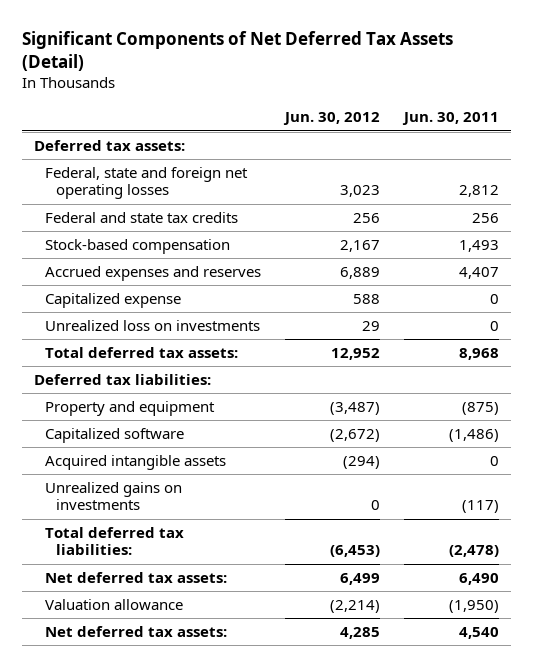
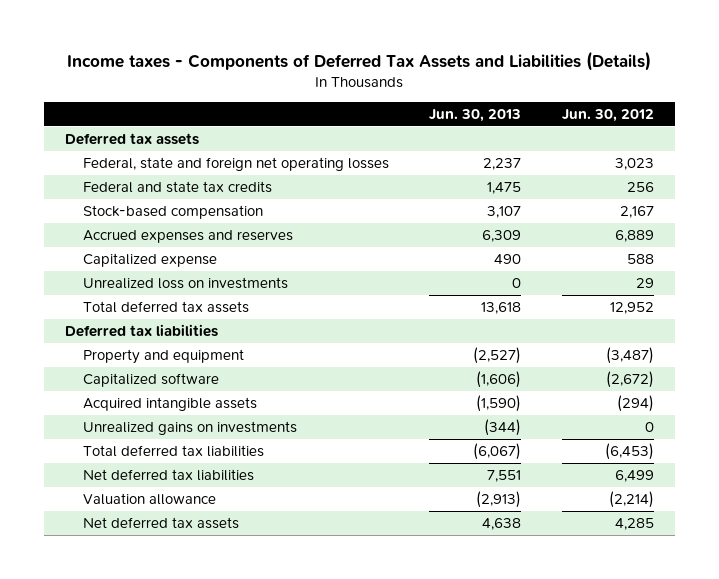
[22,31,454,72] Significant Components of Net Deferred Tax Assets (Detail) -> [67,51,652,72] Income taxes - Components of Deferred Tax Assets and Liabilities (Details)
[401,112,499,126] Jun. 30, 2011 -> none
none -> [429,108,522,122] Jun. 30, 2013
[34,140,186,152] Deferred tax assets: -> [64,132,199,145] Deferred tax assets
[44,347,238,359] Total deferred tax assets: -> [82,300,249,313] Total deferred tax assets
[34,374,212,386] Deferred tax liabilities: -> [64,323,218,337] Deferred tax liabilities
[44,527,184,556] Total deferred tax liabilities: -> [82,444,264,457] Total deferred tax liabilities
[44,572,227,584] Net deferred tax assets: -> [82,468,254,481] Net deferred tax liabilities
[44,626,227,638] Net deferred tax assets: -> [82,516,239,529] Net deferred tax assets

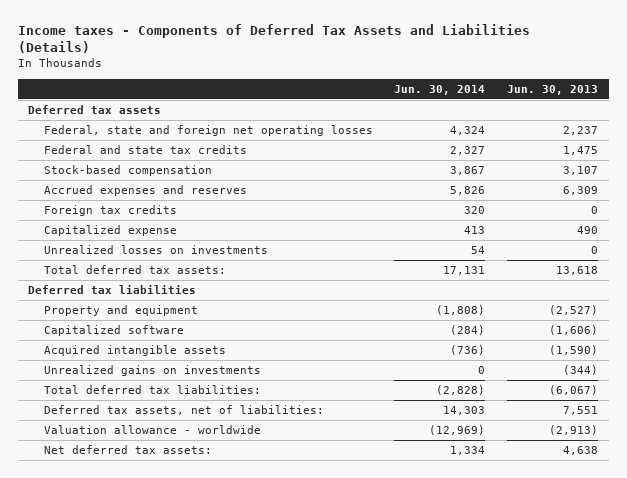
[562,108,655,122] Jun. 30, 2012 -> none
none -> [394,84,486,95] Jun. 30, 2014
none -> [43,205,177,217] Foreign tax credits
[82,276,288,289] Unrealized loss on investments -> [43,245,268,255] Unrealized losses on investments
[82,300,249,313] Total deferred tax assets -> [43,265,226,275] Total deferred tax assets:
[82,444,264,457] Total deferred tax liabilities -> [43,385,261,395] Total deferred tax liabilities:
[82,468,254,481] Net deferred tax liabilities -> [43,405,324,416] Deferred tax assets, net of liabilities:
[82,492,216,505] Valuation allowance -> [43,425,261,435] Valuation allowance - worldwide
[82,516,239,529] Net deferred tax assets -> [43,445,212,455] Net deferred tax assets:

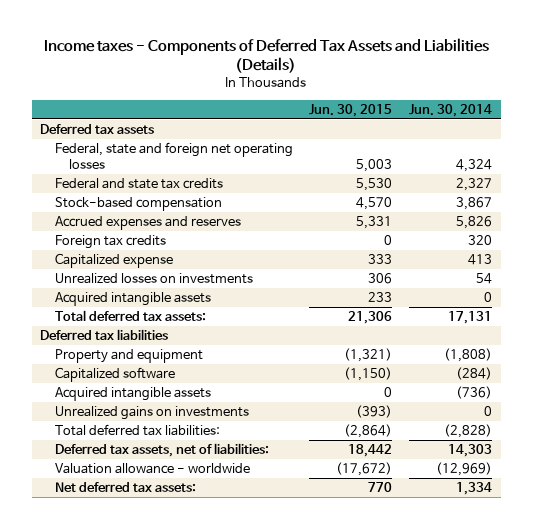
[507,84,599,95] Jun. 30, 2013 -> none
none -> [309,103,393,117] Jun. 30, 2015
none -> [54,292,211,307] Acquired intangible assets

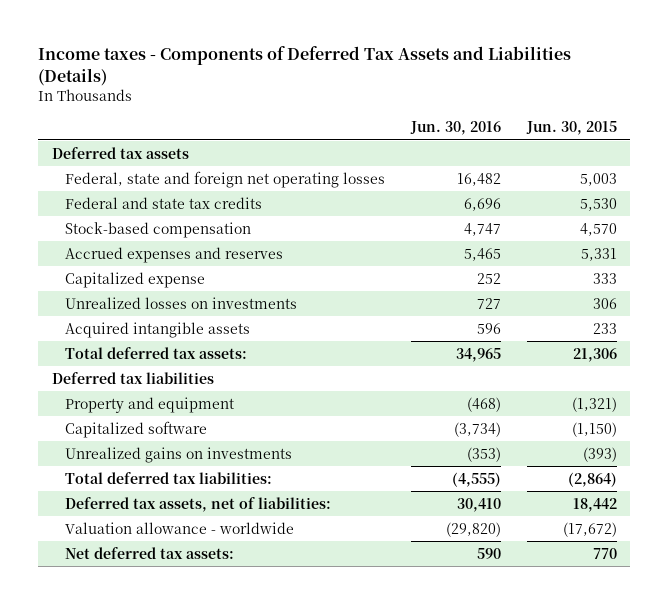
[409,103,493,117] Jun. 30, 2014 -> none
none -> [409,121,501,136] Jun. 30, 2016
[54,235,166,250] Foreign tax credits -> none
[54,387,211,402] Acquired intangible assets -> none

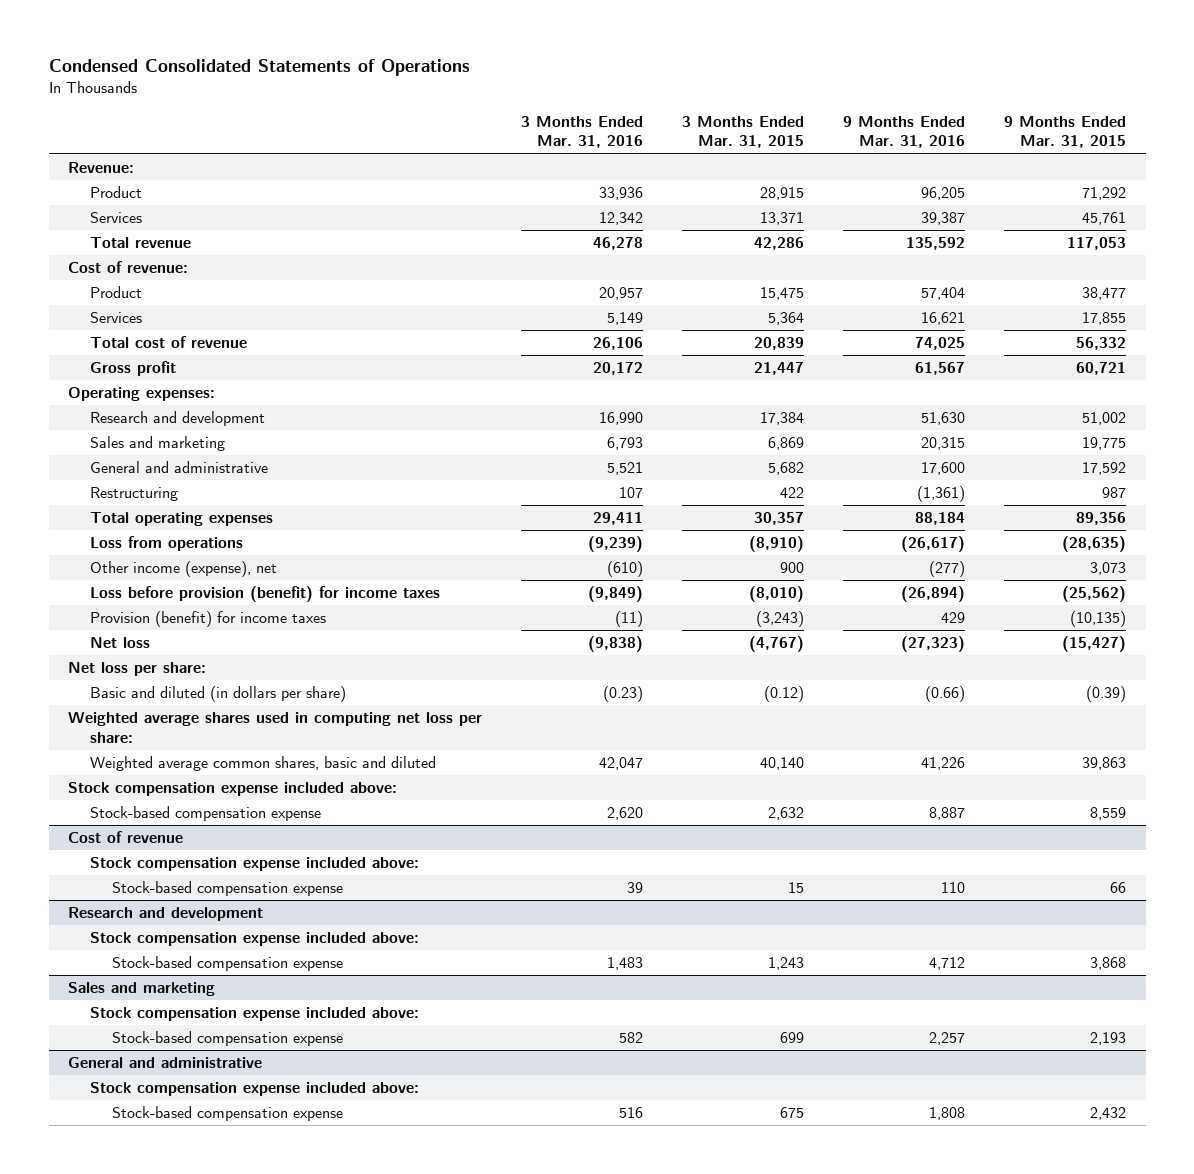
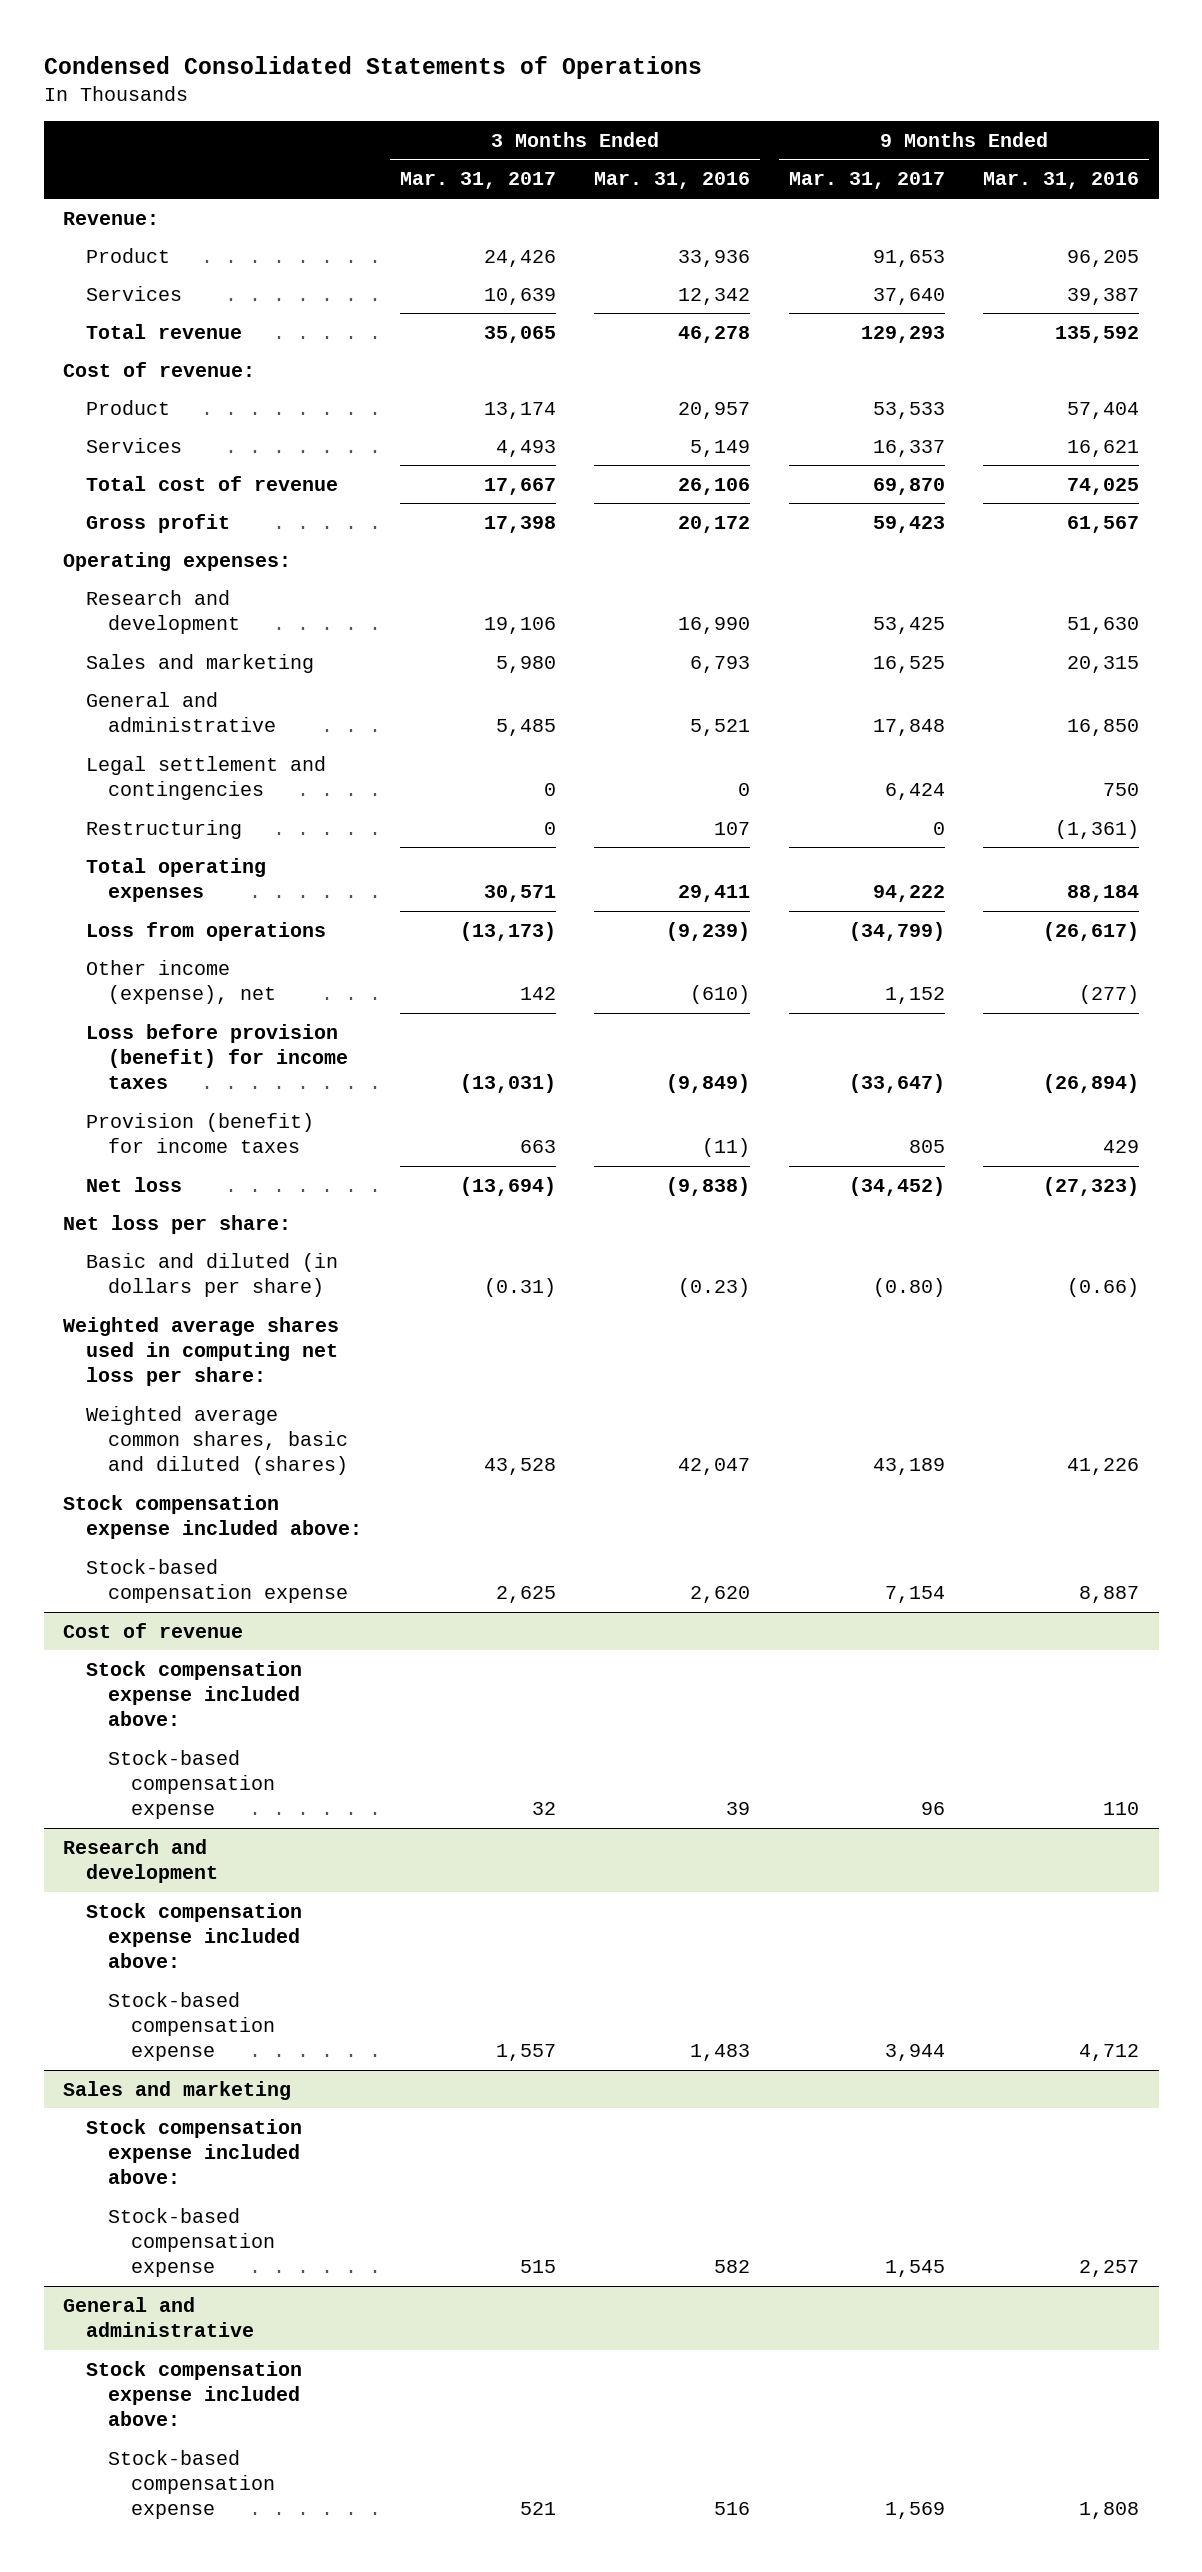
[682,115,805,149] 3 Months Ended Mar. 31, 2015 -> none
[1004,115,1127,149] 9 Months Ended Mar. 31, 2015 -> none
none -> [400,172,557,190] Mar. 31, 2017
none -> [788,172,945,190] Mar. 31, 2017
[921,462,966,476] 17,600 -> [1067,718,1140,736] 16,850
none -> [85,755,326,800] Legal settlement and contingencies
[90,756,437,772] Weighted average common shares, basic and diluted -> [85,1405,349,1475] Weighted average common shares, basic and diluted (shares)

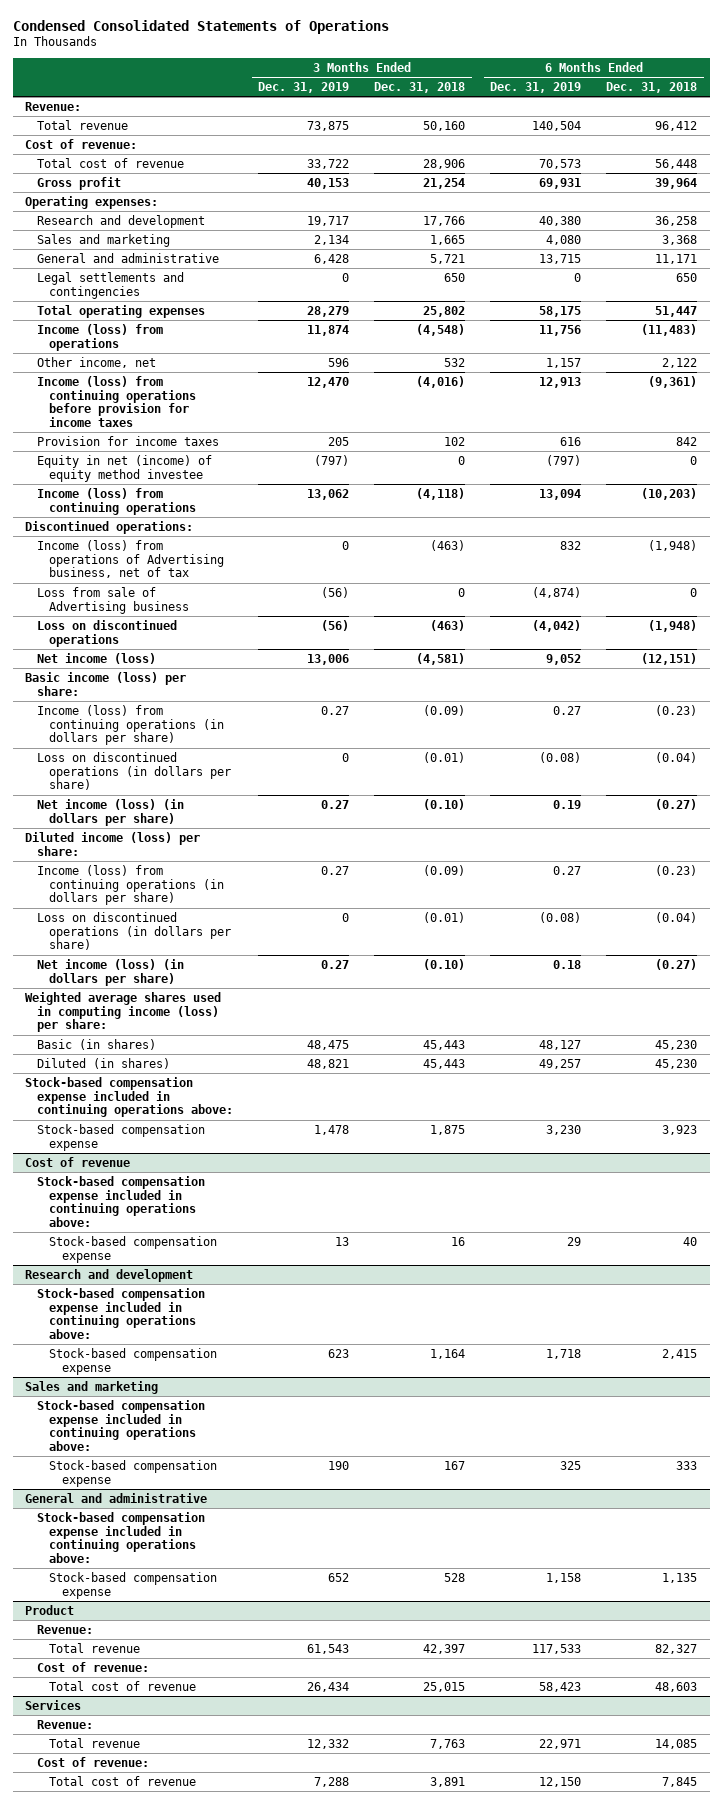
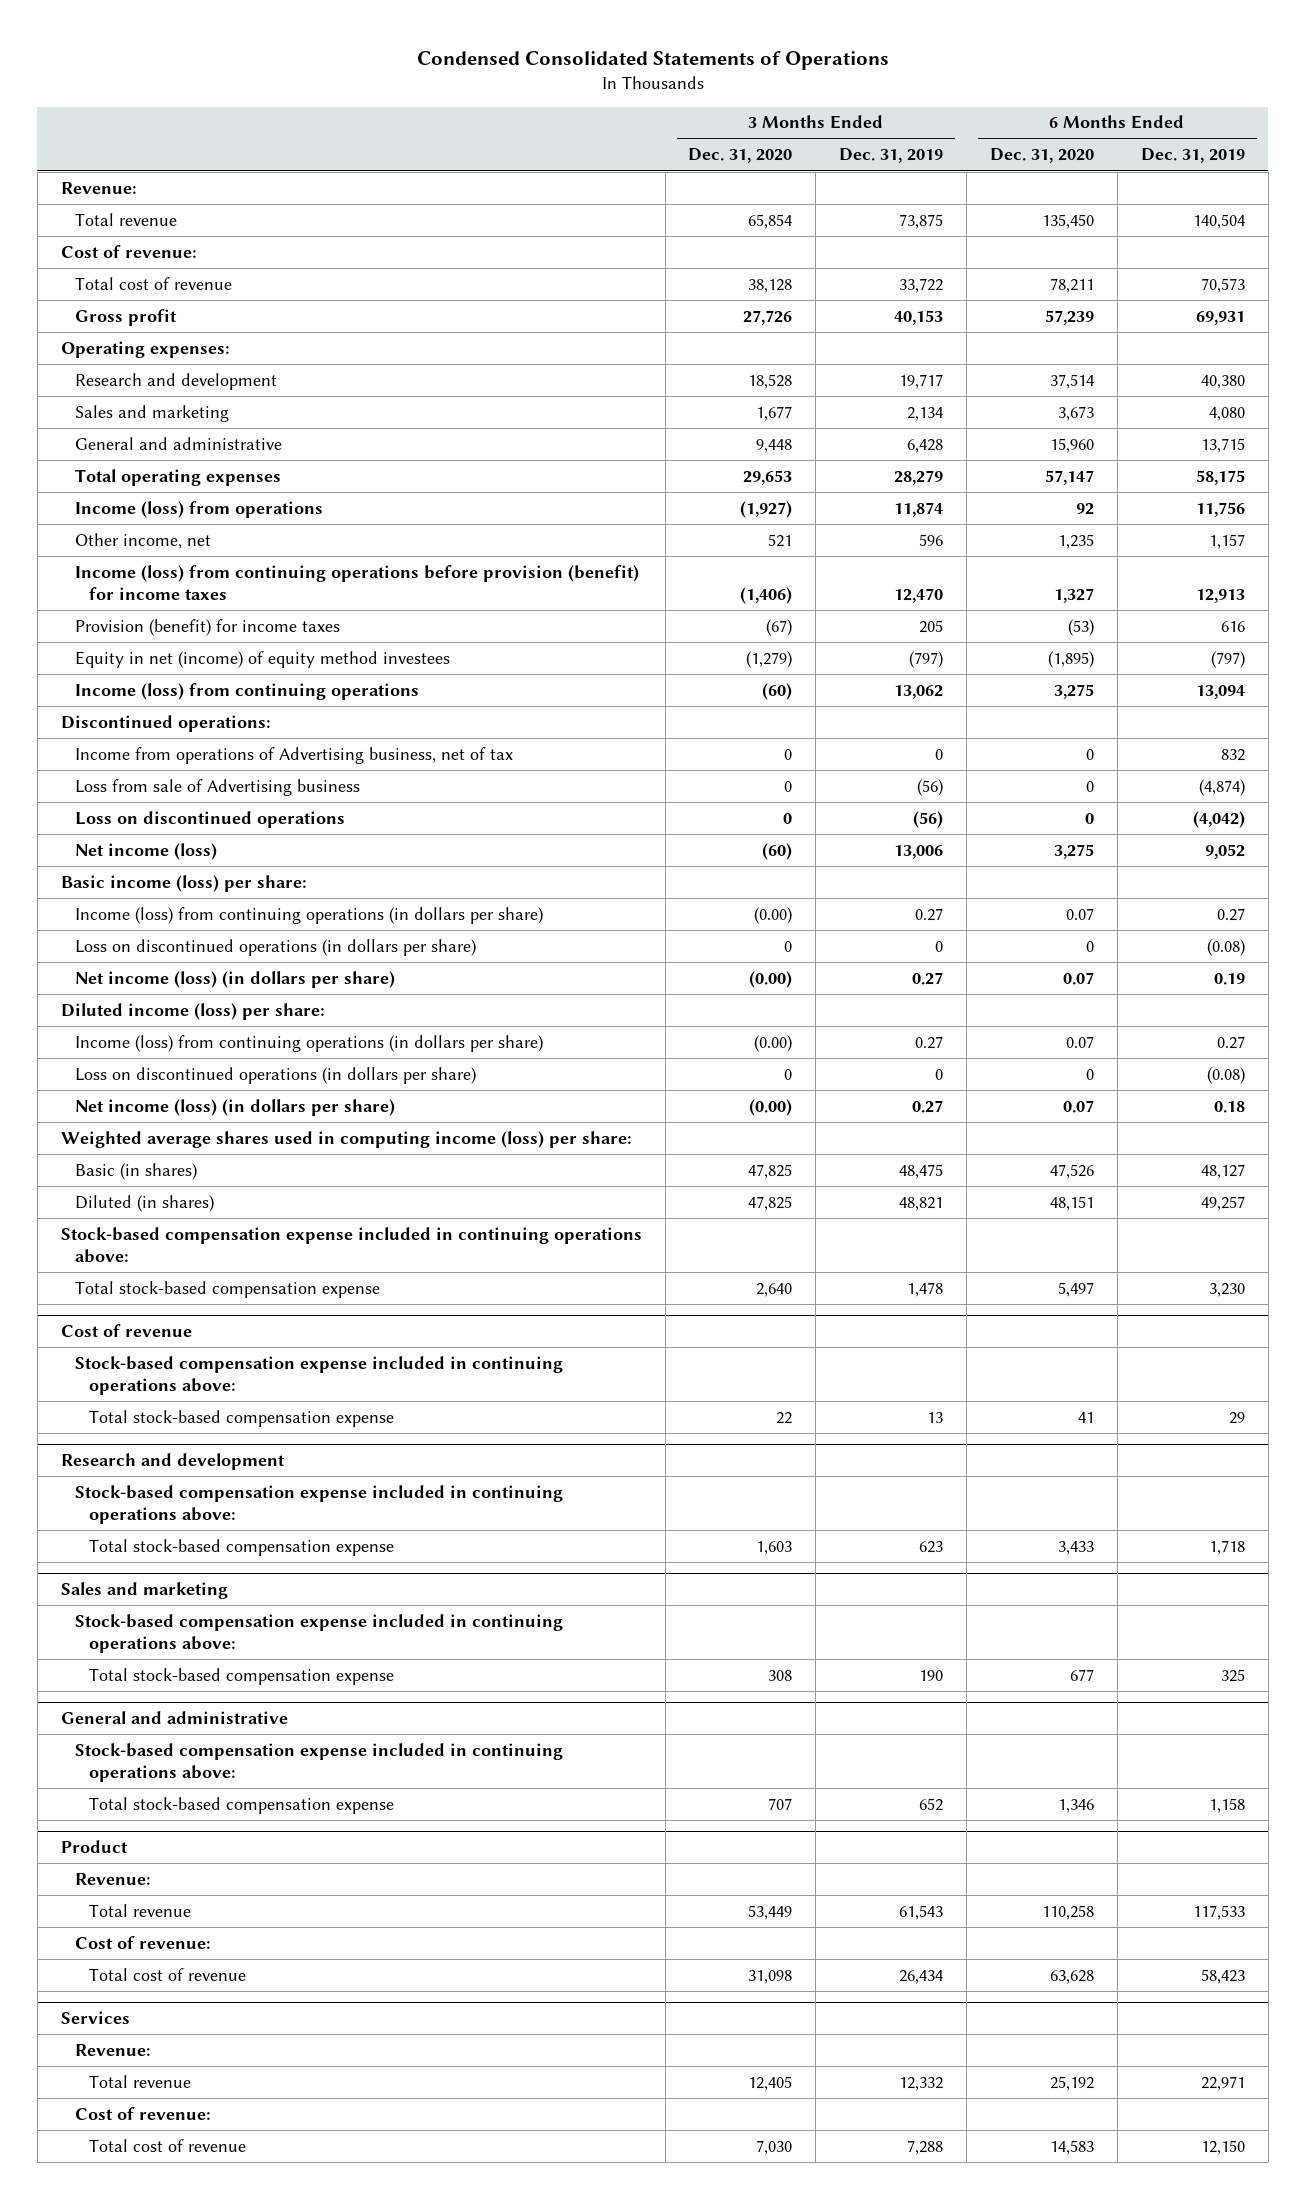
[374,82,466,94] Dec. 31, 2018 -> none
[606,82,698,94] Dec. 31, 2018 -> none
none -> [688,148,793,164] Dec. 31, 2020
none -> [990,148,1095,164] Dec. 31, 2020
[37,271,185,299] Legal settlements and contingencies -> none
[37,375,197,428] Income (loss) from continuing operations before provision for income taxes -> [74,564,639,601] Income (loss) from continuing operations before provision (benefit) for income taxes
[37,435,220,446] Provision for income taxes -> [74,618,340,636] Provision (benefit) for income taxes
[37,454,213,482] Equity in net (income) of equity method investee -> [74,650,450,668] Equity in net (income) of equity method investees
[37,539,225,579] Income (loss) from operations of Advertising business, net of tax -> [74,746,513,764] Income from operations of Advertising business, net of tax
[37,1123,206,1151] Stock-based compensation expense -> [74,1280,380,1298] Total stock-based compensation expense
[49,1235,218,1263] Stock-based compensation expense -> [89,1409,395,1427] Total stock-based compensation expense
[49,1347,218,1375] Stock-based compensation expense -> [89,1538,395,1556] Total stock-based compensation expense
[49,1459,218,1487] Stock-based compensation expense -> [89,1667,395,1685] Total stock-based compensation expense
[49,1571,218,1599] Stock-based compensation expense -> [89,1796,395,1814] Total stock-based compensation expense

